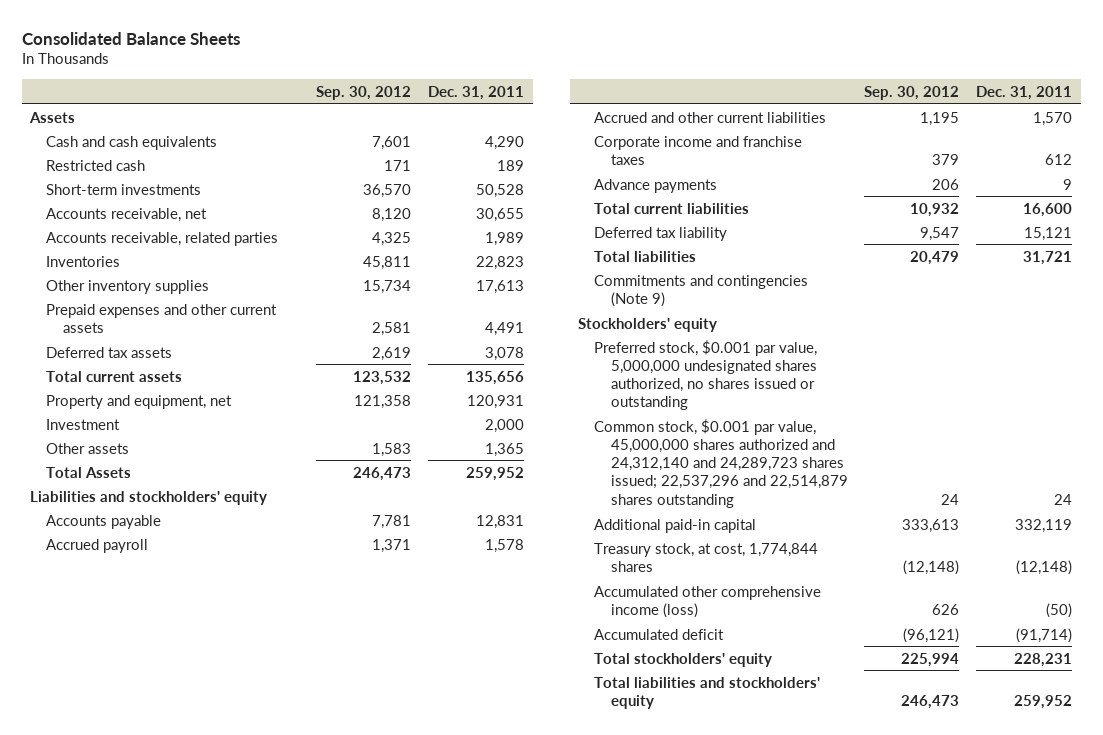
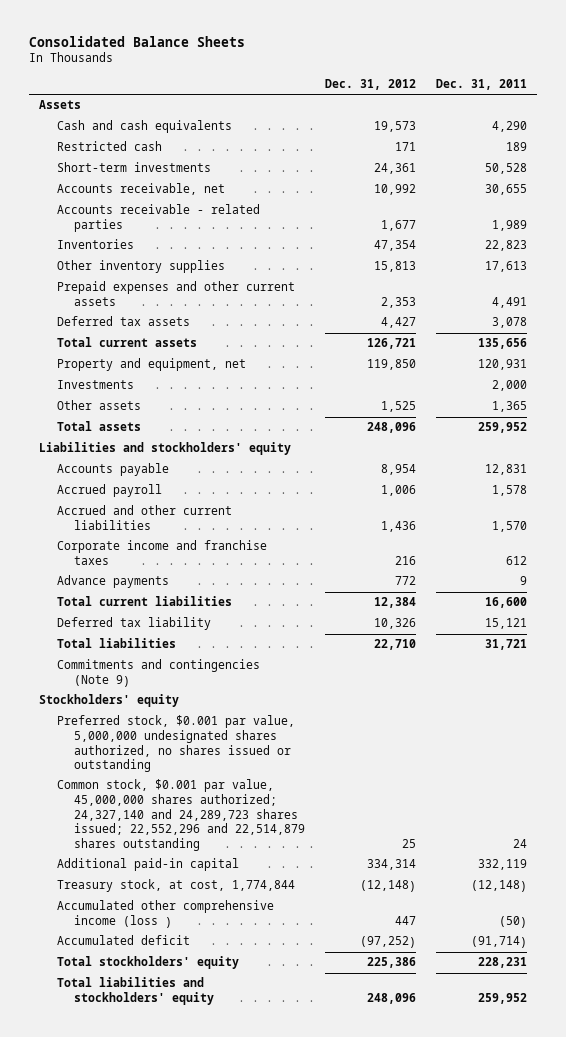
[316,85,412,100] Sep. 30, 2012 -> none
none -> [324,79,416,91] Dec. 31, 2012
[46,231,279,246] Accounts receivable, related parties -> [56,204,260,232] Accounts receivable - related parties
[46,418,121,430] Investment -> [56,380,134,390] Investments
[46,466,132,478] Total Assets -> [56,421,141,432] Total assets
[594,418,848,508] Common stock, $0.001 par value, 45,000,000 shares authorized and 24,312,140 and 24,289,723 shares issued; 22,537,296 and 22,514,879 shares outstanding -> [56,779,305,851] Common stock, $0.001 par value, 45,000,000 shares authorized; 24,327,140 and 24,289,723 shares issued; 22,552,296 and 22,514,879 shares outstanding
[594,542,819,572] Treasury stock, at cost, 1,774,844 shares -> [56,879,295,893] Treasury stock, at cost, 1,774,844
[594,585,822,618] Accumulated other comprehensive income (loss) -> [56,900,274,928] Accumulated other comprehensive income (loss )

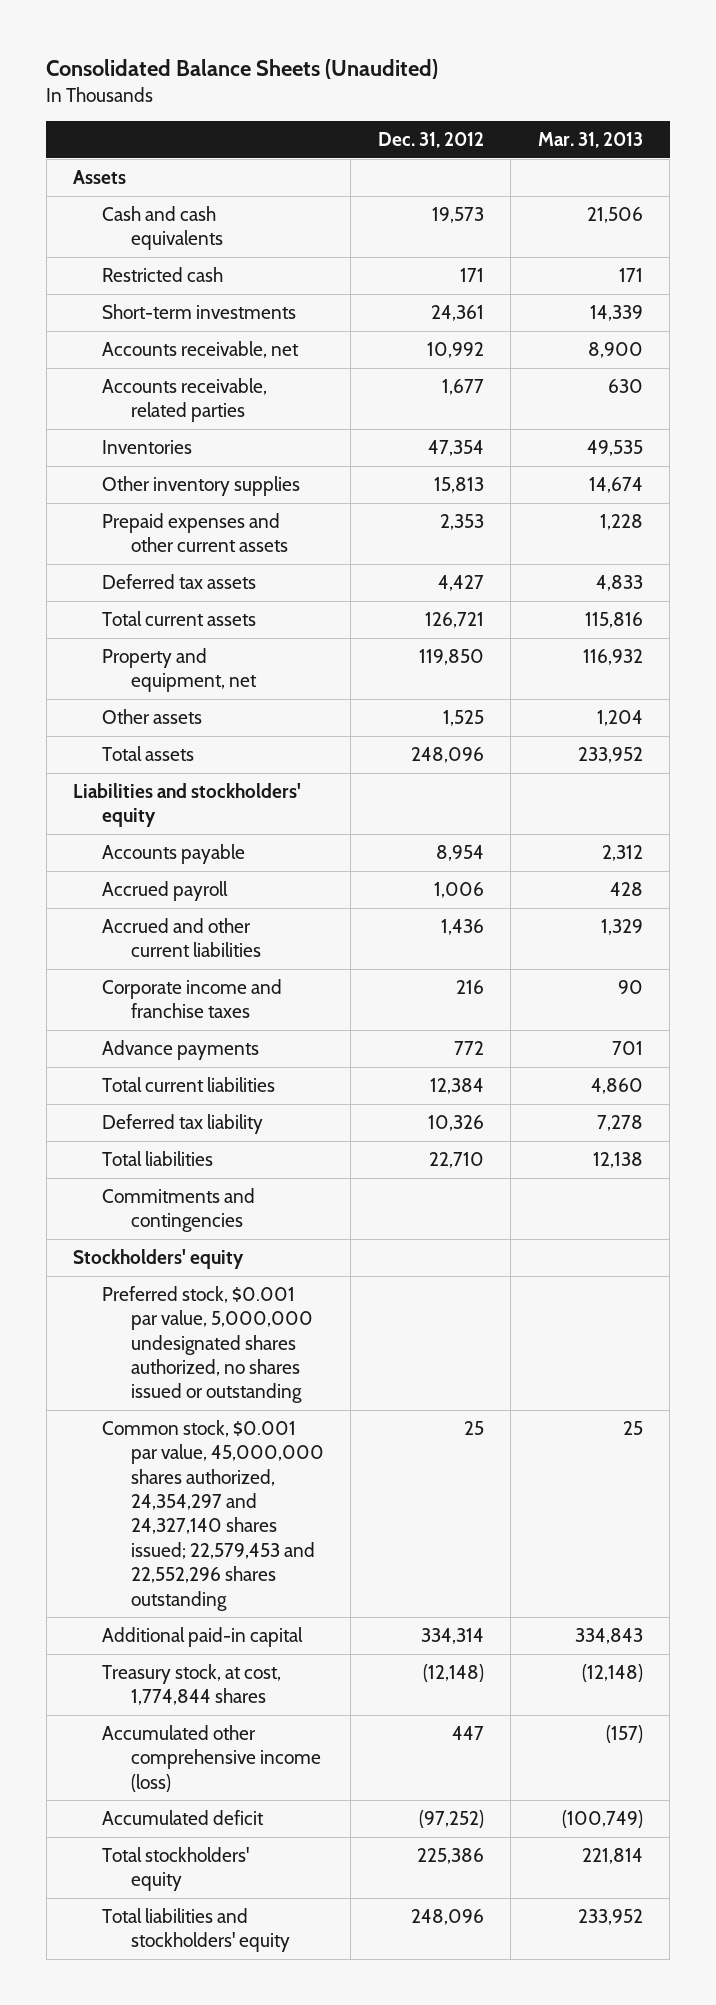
[29,35,246,47] Consolidated Balance Sheets -> [46,58,439,79] Consolidated Balance Sheets (Unaudited)
[435,79,527,91] Dec. 31, 2011 -> none
none -> [537,131,643,148] Mar. 31, 2013
[56,204,260,232] Accounts receivable - related parties -> [102,377,268,423] Accounts receivable, related parties
[56,380,134,390] Investments -> none
[56,659,260,687] Commitments and contingencies (Note 9) -> [102,1187,256,1233] Commitments and contingencies
[56,779,305,851] Common stock, $0.001 par value, 45,000,000 shares authorized; 24,327,140 and 24,289,723 shares issued; 22,552,296 and 22,514,879 shares outstanding -> [102,1419,324,1611] Common stock, $0.001 par value, 45,000,000 shares authorized, 24,354,297 and 24,327,140 shares issued; 22,579,453 and 22,552,296 shares outstanding
[56,879,295,893] Treasury stock, at cost, 1,774,844 -> [102,1663,282,1706] Treasury stock, at cost, 1,774,844 shares
[56,900,274,928] Accumulated other comprehensive income (loss ) -> [102,1724,321,1792] Accumulated other comprehensive income (loss)

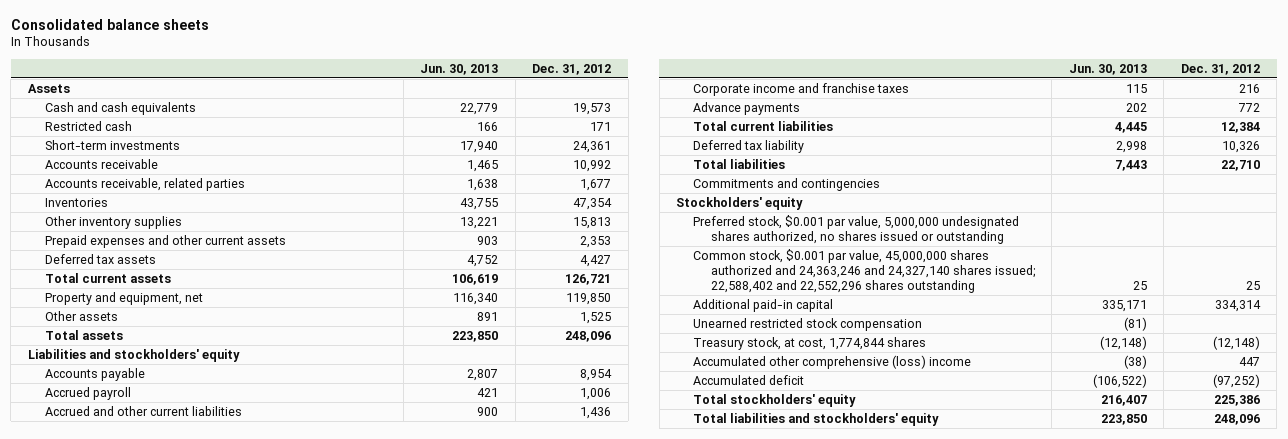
[46,58,439,79] Consolidated Balance Sheets (Unaudited) -> [10,18,209,30] Consolidated balance sheets
[537,131,643,148] Mar. 31, 2013 -> none
none -> [420,63,499,75] Jun. 30, 2013
[102,340,300,358] Accounts receivable, net -> [45,158,159,169] Accounts receivable
[102,1419,324,1611] Common stock, $0.001 par value, 45,000,000 shares authorized, 24,354,297 and 24,327,140 shares issued; 22,579,453 and 22,552,296 shares outstanding -> [693,248,1035,293] Common stock, $0.001 par value, 45,000,000 shares authorized and 24,363,246 and 24,327,140 shares issued; 22,588,402 and 22,552,296 shares outstanding
none -> [693,317,923,331] Unearned restricted stock compensation
[102,1724,321,1792] Accumulated other comprehensive income (loss) -> [693,354,972,369] Accumulated other comprehensive (loss) income

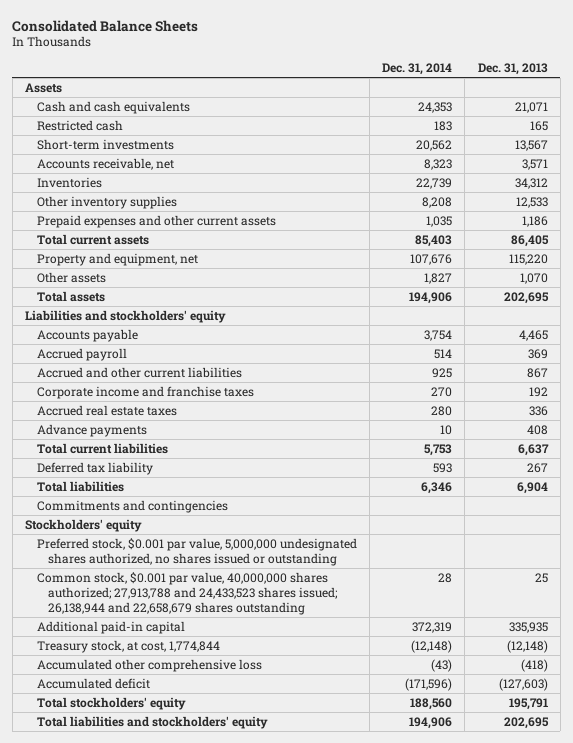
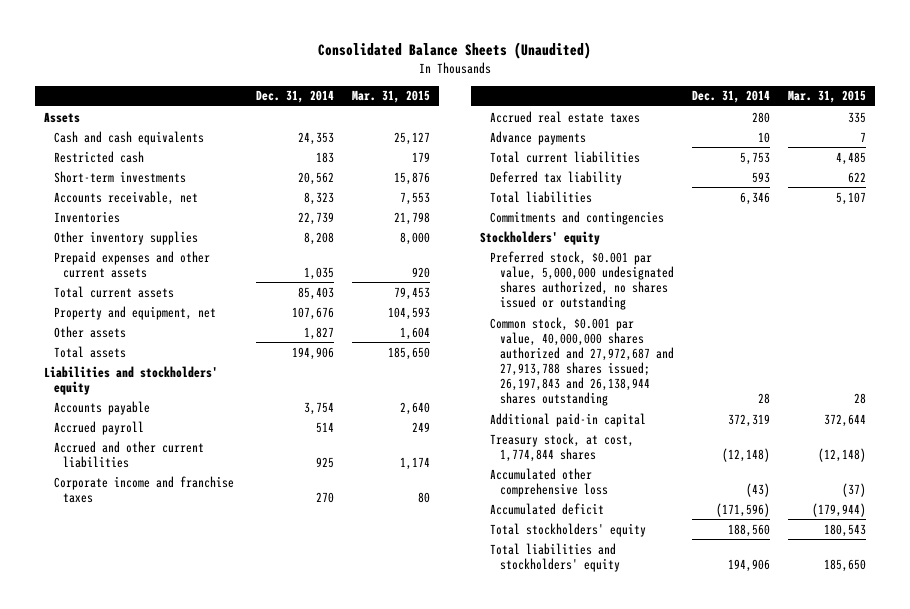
[12,19,199,32] Consolidated Balance Sheets -> [317,42,591,60] Consolidated Balance Sheets (Unaudited)
[477,62,548,75] Dec. 31, 2013 -> none
none -> [351,90,430,104] Mar. 31, 2015
[36,571,339,616] Common stock, $0.001 par value, 40,000,000 shares authorized; 27,913,788 and 24,433,523 shares issued; 26,138,944 and 22,658,679 shares outstanding -> [489,316,674,407] Common stock, $0.001 par value, 40,000,000 shares authorized and 27,972,687 and 27,913,788 shares issued; 26,197,843 and 26,138,944 shares outstanding
[36,639,220,653] Treasury stock, at cost, 1,774,844 -> [489,432,634,462] Treasury stock, at cost, 1,774,844 shares

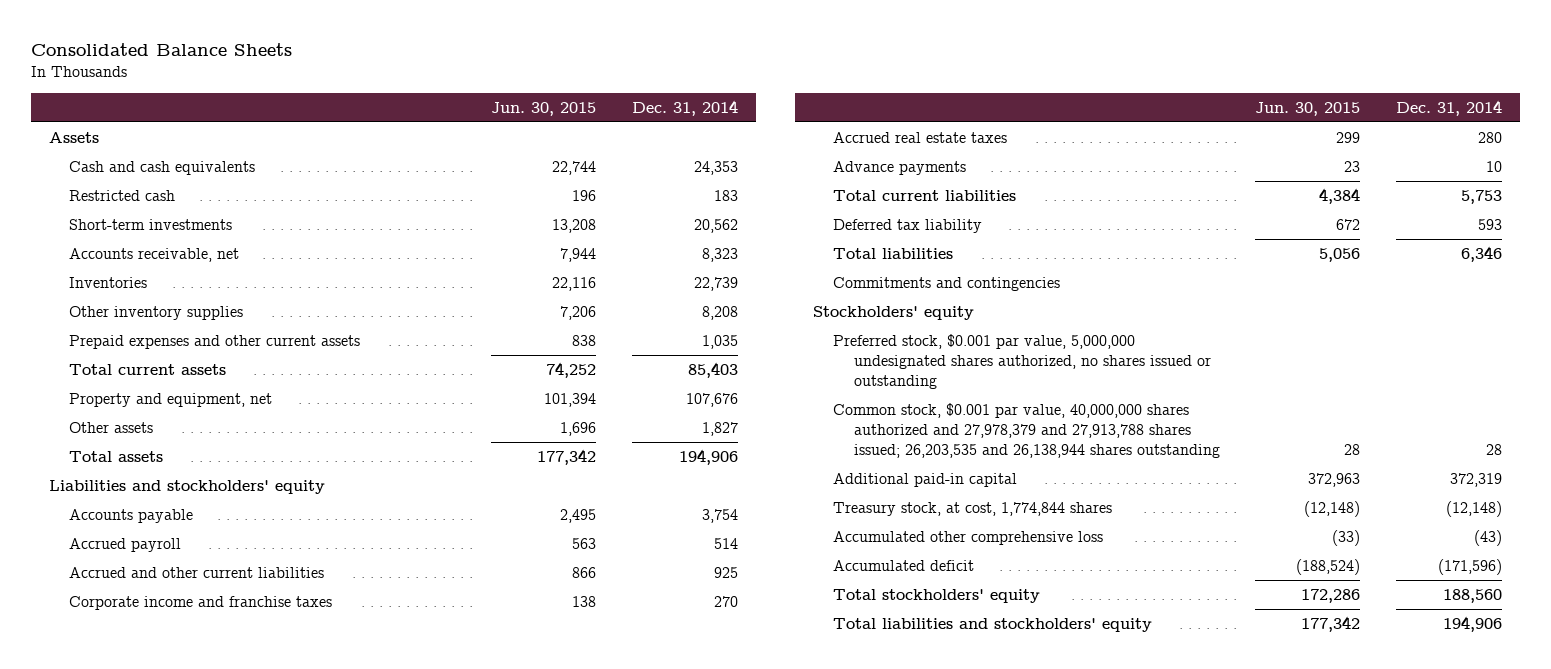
[317,42,591,60] Consolidated Balance Sheets (Unaudited) -> [31,42,293,56] Consolidated Balance Sheets
[351,90,430,104] Mar. 31, 2015 -> none
none -> [491,101,597,116] Jun. 30, 2015
[489,316,674,407] Common stock, $0.001 par value, 40,000,000 shares authorized and 27,972,687 and 27,913,788 shares issued; 26,197,843 and 26,138,944 shares outstanding -> [833,403,1220,458] Common stock, $0.001 par value, 40,000,000 shares authorized and 27,978,379 and 27,913,788 shares issued; 26,203,535 and 26,138,944 shares outstanding

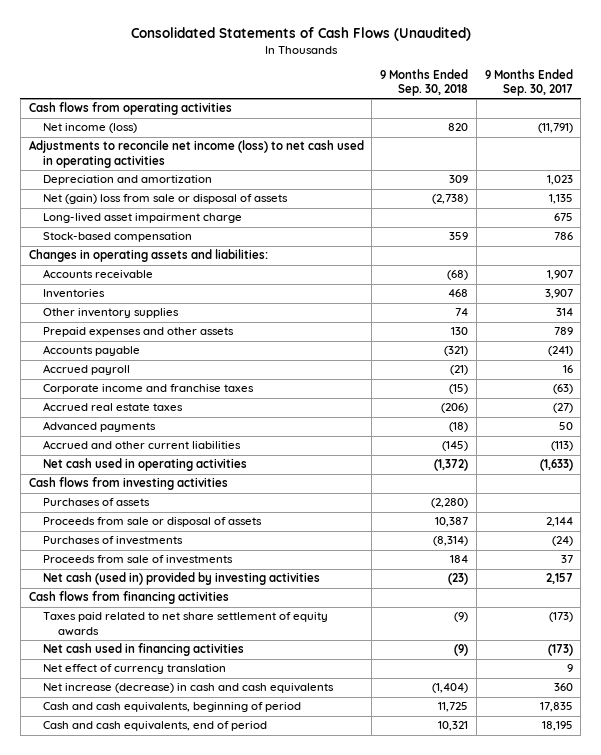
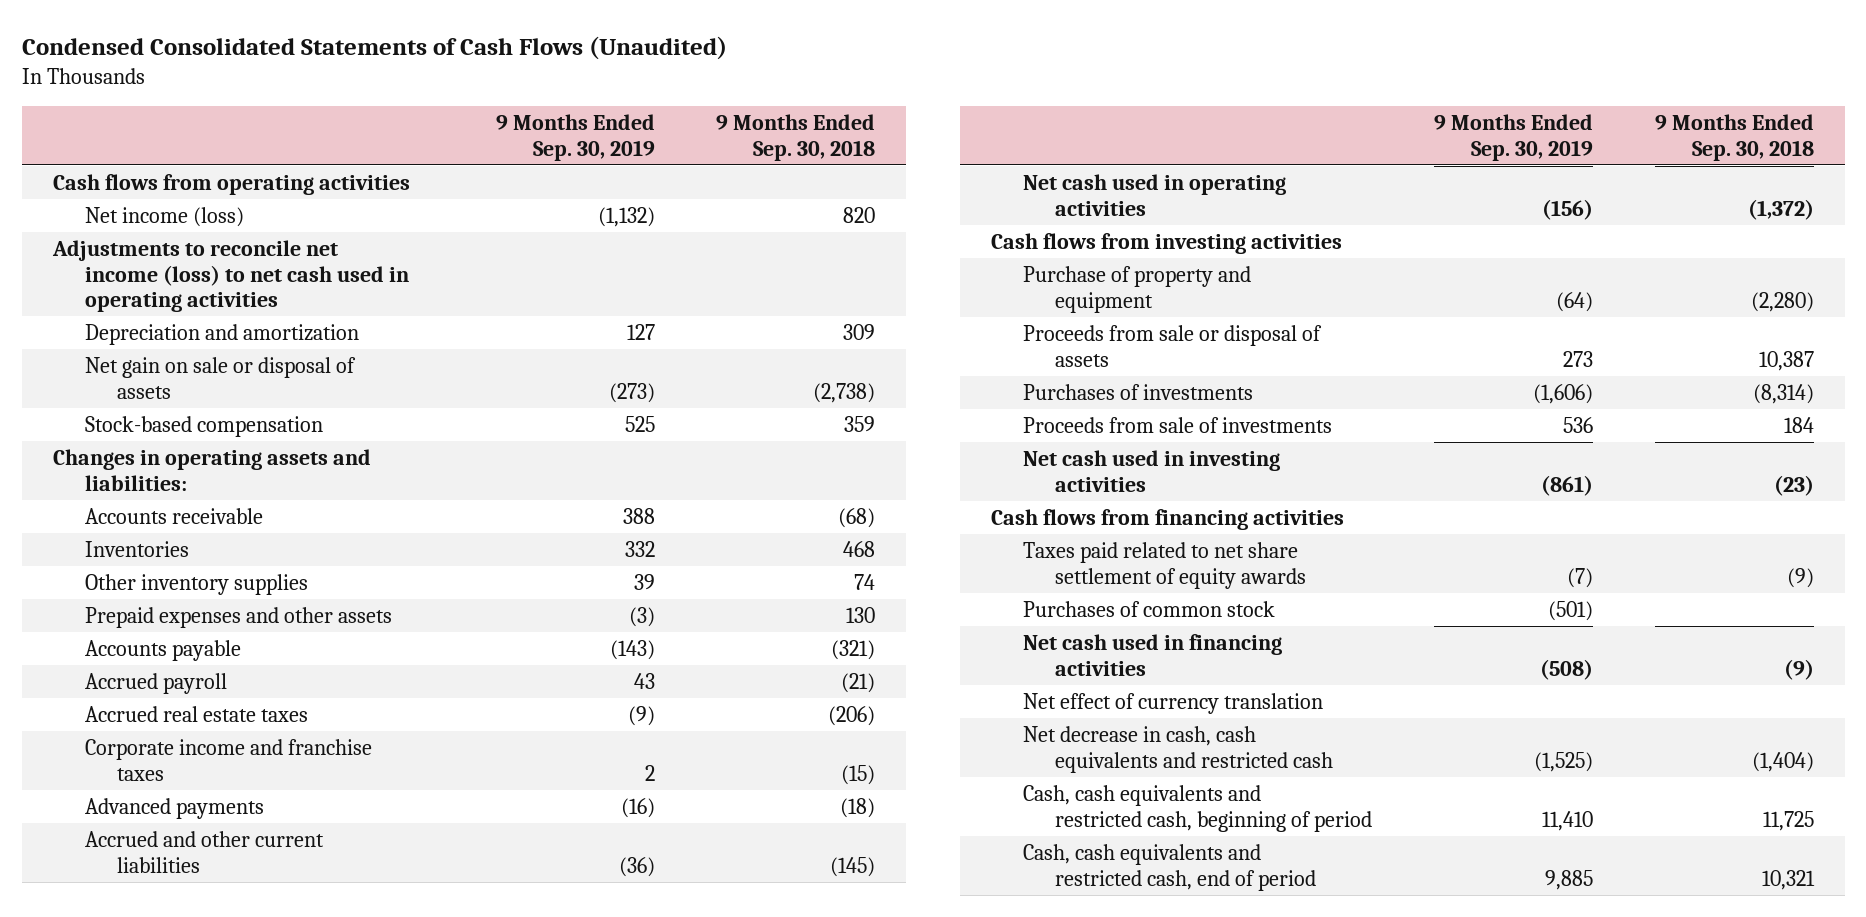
[130,27,471,42] Consolidated Statements of Cash Flows (Unaudited) -> [21,36,727,61] Condensed Consolidated Statements of Cash Flows (Unaudited)
[484,68,573,97] 9 Months Ended Sep. 30, 2017 -> none
none -> [495,113,655,161] 9 Months Ended Sep. 30, 2019
[43,213,243,224] Long-lived asset impairment charge -> none
[43,194,289,205] Net (gain) loss from sale or disposal of assets -> [84,356,356,399] Net gain on sale or disposal of assets
[43,384,255,395] Corporate income and franchise taxes -> [84,738,372,781] Corporate income and franchise taxes
[43,498,151,507] Purchases of assets -> [1023,265,1252,313] Purchase of property and equipment
[43,572,321,586] Net cash (used in) provided by investing activities -> [1023,449,1281,492] Net cash used in investing activities
none -> [1023,600,1276,617] Purchases of common stock
[43,683,335,694] Net increase (decrease) in cash and cash equivalents -> [1023,725,1334,773] Net decrease in cash, cash equivalents and restricted cash
[43,702,302,713] Cash and cash equivalents, beginning of period -> [1023,784,1373,832] Cash, cash equivalents and restricted cash, beginning of period
[43,721,268,732] Cash and cash equivalents, end of period -> [1023,843,1317,891] Cash, cash equivalents and restricted cash, end of period

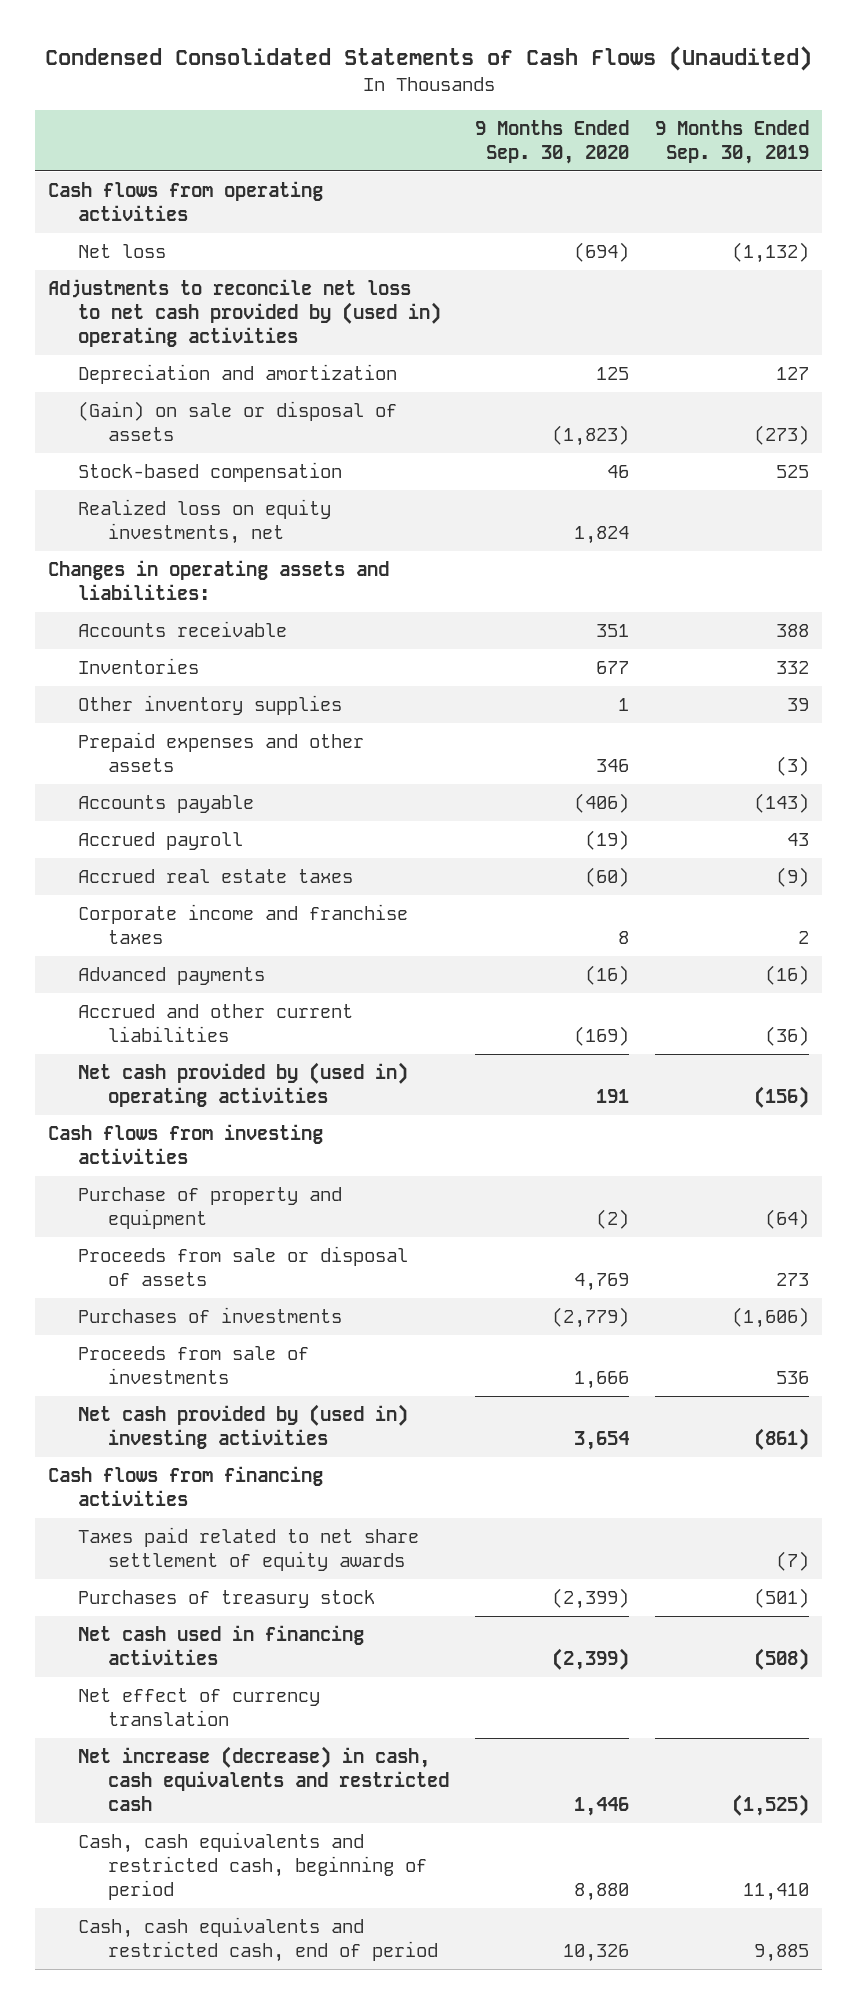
[716,113,876,161] 9 Months Ended Sep. 30, 2018 -> none
none -> [474,120,629,165] 9 Months Ended Sep. 30, 2020
[84,206,244,227] Net income (loss) -> [78,244,167,259] Net loss
[51,239,409,313] Adjustments to reconcile net income (loss) to net cash used in operating activities -> [48,279,442,347] Adjustments to reconcile net loss to net cash provided by (used in) operating activities
[84,356,356,399] Net gain on sale or disposal of assets -> [78,401,398,442] (Gain) on sale or disposal of assets
none -> [78,499,332,545] Realized loss on equity investments, net
[1023,173,1287,216] Net cash used in operating activities -> [78,1062,409,1108] Net cash provided by (used in) operating activities
[1023,449,1281,492] Net cash used in investing activities -> [78,1404,409,1450] Net cash provided by (used in) investing activities
[1023,600,1276,617] Purchases of common stock -> [78,1590,376,1609] Purchases of treasury stock
[1023,725,1334,773] Net decrease in cash, cash equivalents and restricted cash -> [78,1746,449,1811] Net increase (decrease) in cash, cash equivalents and restricted cash

